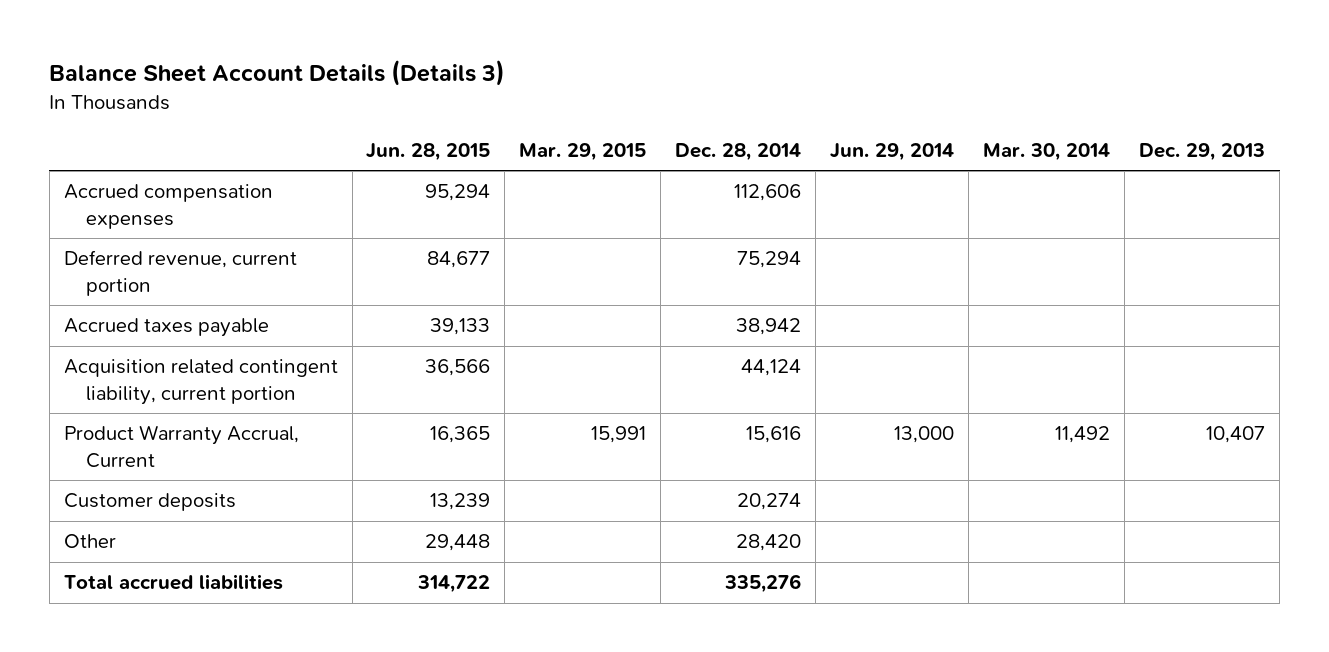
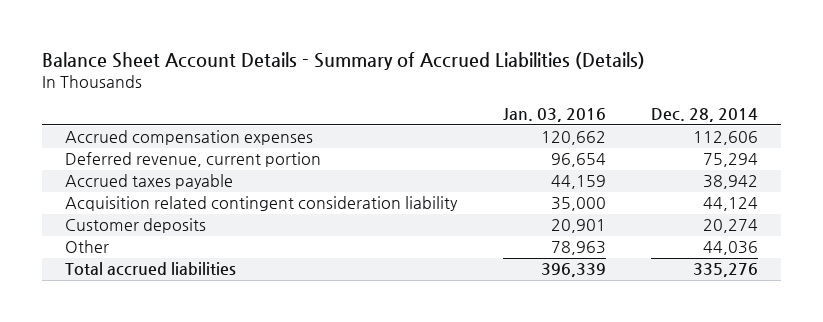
[49,60,506,87] Balance Sheet Account Details (Details 3) -> [42,52,646,71] Balance Sheet Account Details - Summary of Accrued Liabilities (Details)
[366,142,491,161] Jun. 28, 2015 -> none
[519,142,647,161] Mar. 29, 2015 -> none
[830,142,955,161] Jun. 29, 2014 -> none
[983,142,1111,161] Mar. 30, 2014 -> none
[1139,142,1266,161] Dec. 29, 2013 -> none
none -> [502,108,606,123] Jan. 03, 2016
[63,425,299,468] Product Warranty Accrual, Current -> none
[63,359,338,405] Acquisition related contingent liability, current portion -> [65,196,459,212] Acquisition related contingent consideration liability
[736,534,802,552] 28,420 -> [703,241,759,256] 44,036

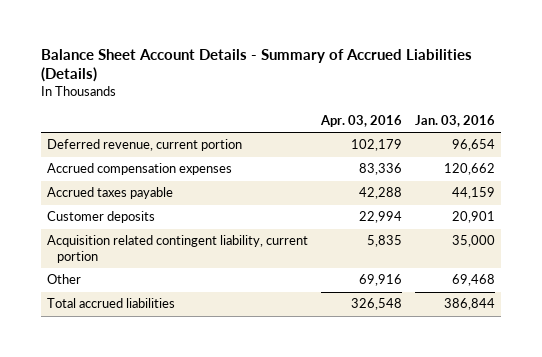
[651,108,759,123] Dec. 28, 2014 -> none
none -> [319,114,402,127] Apr. 03, 2016
[65,130,314,146] Accrued compensation expenses -> [47,163,233,176] Accrued compensation expenses
[65,196,459,212] Acquisition related contingent consideration liability -> none
none -> [47,235,309,263] Acquisition related contingent liability, current portion
[550,241,606,256] 78,963 -> [451,274,495,287] 69,468
[540,263,606,278] 396,339 -> [443,298,495,311] 386,844

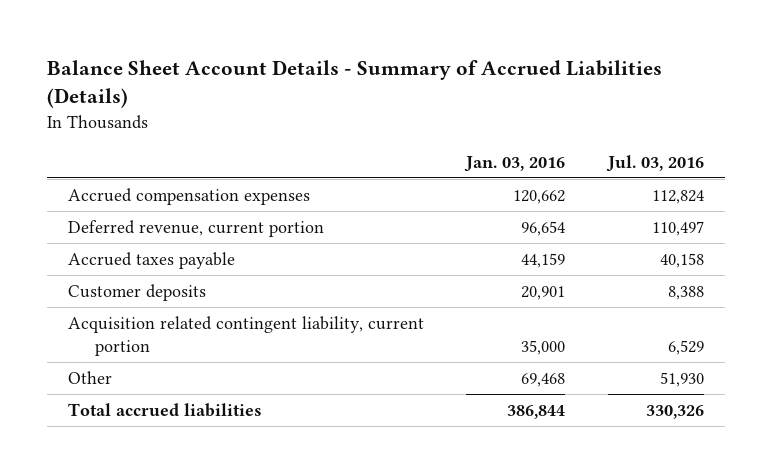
[319,114,402,127] Apr. 03, 2016 -> none
none -> [605,154,704,172] Jul. 03, 2016
[47,139,243,152] Deferred revenue, current portion -> [68,219,325,237] Deferred revenue, current portion

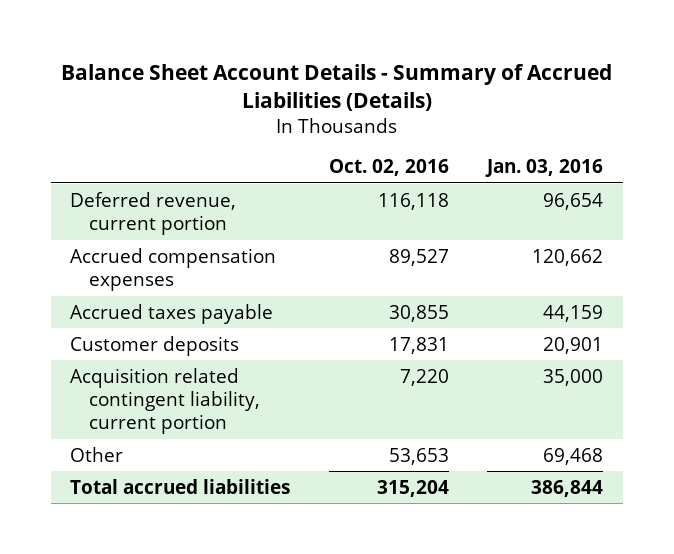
[605,154,704,172] Jul. 03, 2016 -> none
none -> [328,159,449,177] Oct. 02, 2016
[68,187,311,205] Accrued compensation expenses -> [70,247,277,291] Accrued compensation expenses

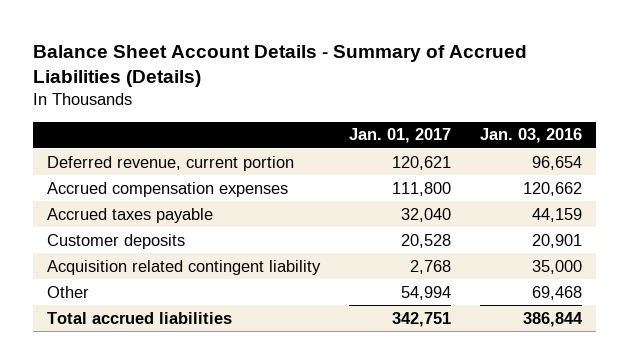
[328,159,449,177] Oct. 02, 2016 -> none
none -> [348,128,451,144] Jan. 01, 2017
[70,367,261,435] Acquisition related contingent liability, current portion -> [47,259,322,275] Acquisition related contingent liability

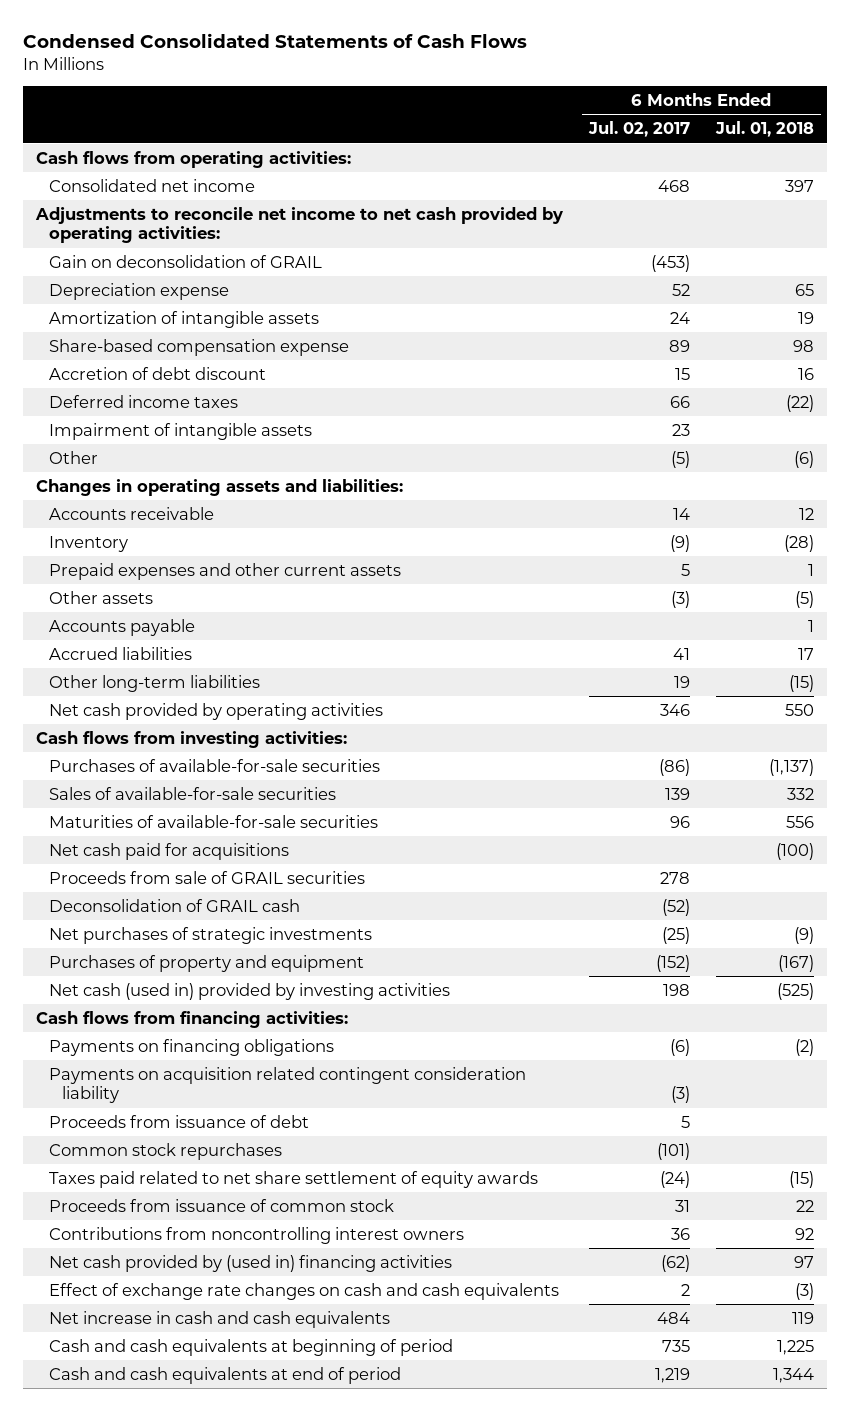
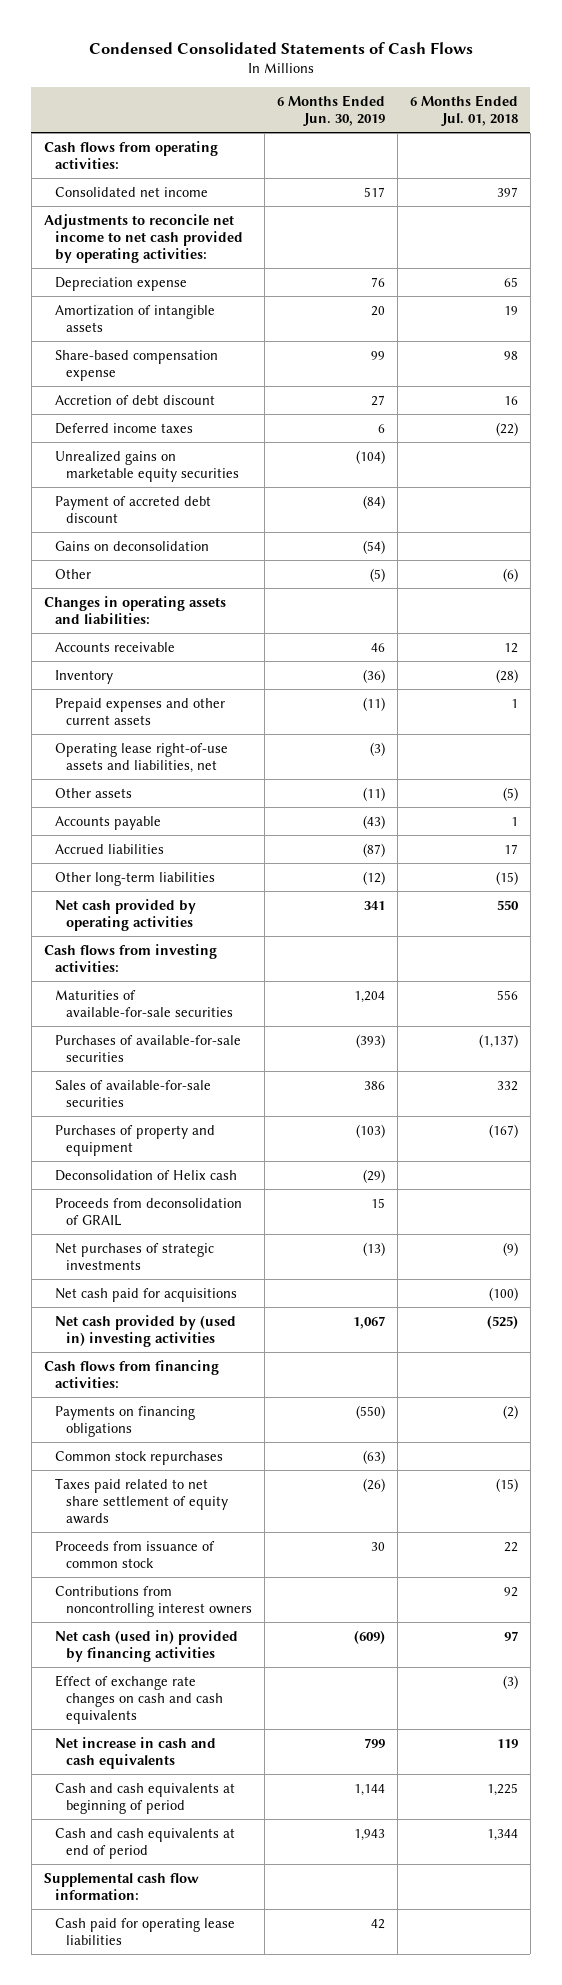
[587,121,690,138] Jul. 02, 2017 -> none
none -> [276,94,385,127] 6 Months Ended Jun. 30, 2019
[48,254,322,268] Gain on deconsolidation of GRAIL -> none
[48,422,312,440] Impairment of intangible assets -> none
none -> [54,450,240,482] Unrealized gains on marketable equity securities
none -> [54,495,211,523] Payment of accreted debt discount
none -> [54,540,209,551] Gains on deconsolidation
none -> [54,742,228,773] Operating lease right-of-use assets and liabilities, net
[48,814,378,828] Maturities of available-for-sale securities -> [54,989,234,1017] Maturities of available-for-sale securities
[48,870,365,884] Proceeds from sale of GRAIL securities -> none
[48,898,300,912] Deconsolidation of GRAIL cash -> none
none -> [54,1169,237,1181] Deconsolidation of Helix cash
none -> [54,1197,242,1226] Proceeds from deconsolidation of GRAIL
[48,926,372,944] Net purchases of strategic investments -> [54,1242,214,1270] Net purchases of strategic investments
[48,842,289,860] Net cash paid for acquisitions -> [54,1287,237,1302] Net cash paid for acquisitions
[48,982,450,1000] Net cash (used in) provided by investing activities -> [54,1314,236,1347] Net cash provided by (used in) investing activities
[48,1066,526,1104] Payments on acquisition related contingent consideration liability -> none
[48,1114,309,1128] Proceeds from issuance of debt -> none
[48,1254,452,1272] Net cash provided by (used in) financing activities -> [54,1629,238,1662] Net cash (used in) provided by financing activities
none -> [43,1872,199,1900] Supplemental cash flow information:
none -> [54,1917,235,1945] Cash paid for operating lease liabilities

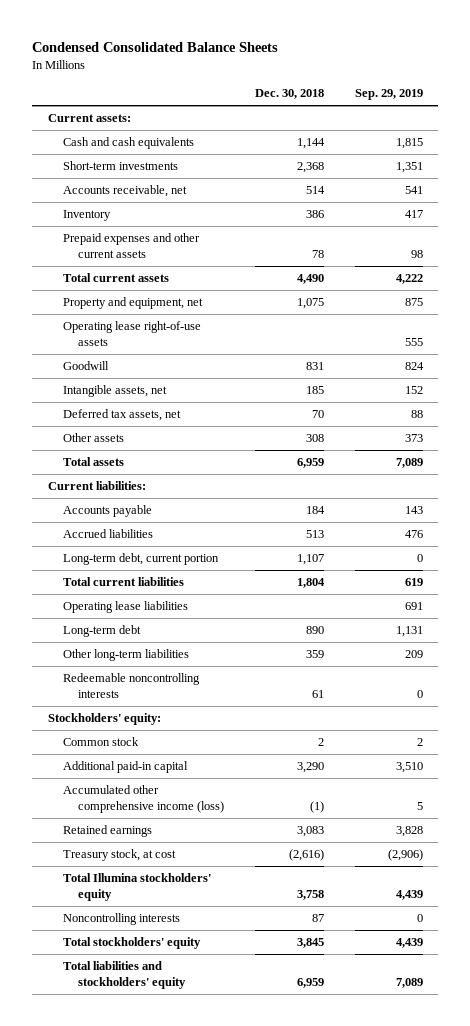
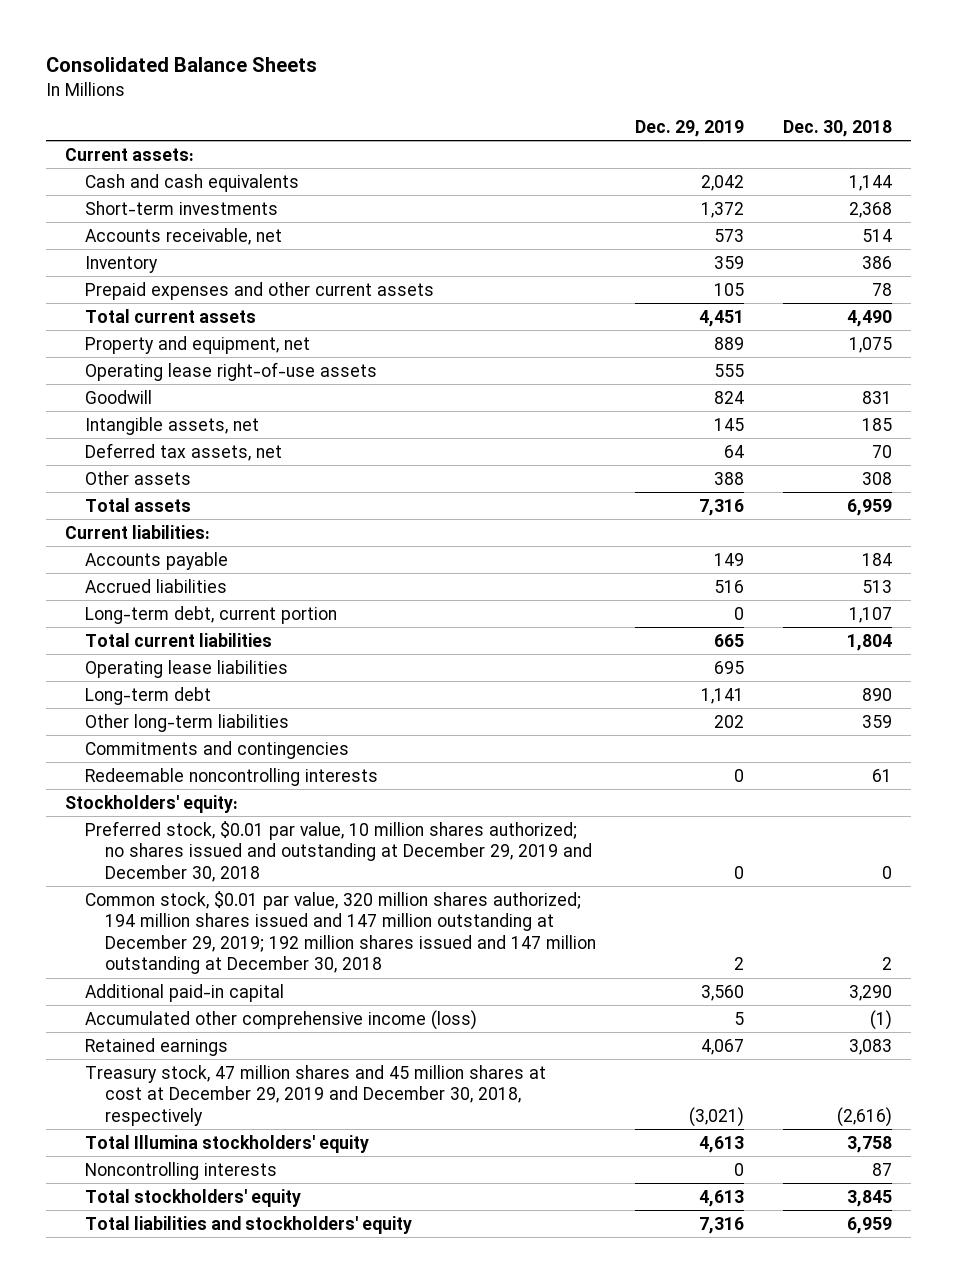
[32,41,279,52] Condensed Consolidated Balance Sheets -> [45,57,317,73] Consolidated Balance Sheets
[354,89,423,101] Sep. 29, 2019 -> none
none -> [634,119,744,137] Dec. 29, 2019
none -> [84,740,349,759] Commitments and contingencies
none -> [84,820,592,882] Preferred stock, $0.01 par value, 10 million shares authorized; no shares issued and outstanding at December 29, 2019 and December 30, 2018
[62,736,139,746] Common stock -> [84,890,596,975] Common stock, $0.01 par value, 320 million shares authorized; 194 million shares issued and 147 million outstanding at December 29, 2019; 192 million shares issued and 147 million outstanding at December 30, 2018
[62,848,176,861] Treasury stock, at cost -> [84,1064,546,1126] Treasury stock, 47 million shares and 45 million shares at cost at December 29, 2019 and December 30, 2018, respectively

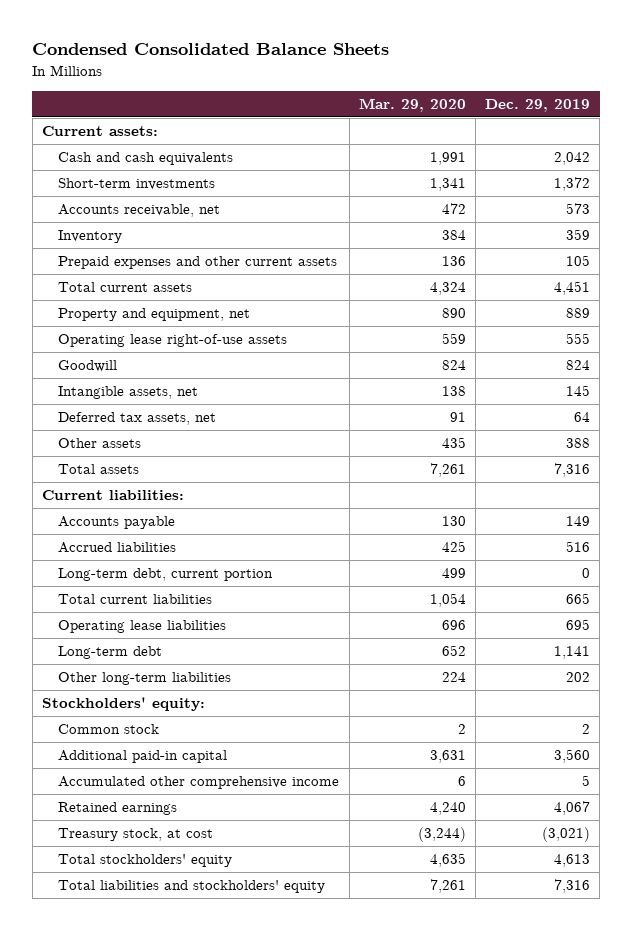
[45,57,317,73] Consolidated Balance Sheets -> [32,43,390,56] Condensed Consolidated Balance Sheets
[782,119,892,137] Dec. 30, 2018 -> none
none -> [358,97,466,112] Mar. 29, 2020
[84,740,349,759] Commitments and contingencies -> none
[84,767,378,786] Redeemable noncontrolling interests -> none
[84,820,592,882] Preferred stock, $0.01 par value, 10 million shares authorized; no shares issued and outstanding at December 29, 2019 and December 30, 2018 -> none
[84,890,596,975] Common stock, $0.01 par value, 320 million shares authorized; 194 million shares issued and 147 million outstanding at December 29, 2019; 192 million shares issued and 147 million outstanding at December 30, 2018 -> [58,724,160,735] Common stock
[84,1009,477,1030] Accumulated other comprehensive income (loss) -> [58,776,340,790] Accumulated other comprehensive income
[84,1134,369,1153] Total Illumina stockholders' equity -> none
[84,1161,277,1180] Noncontrolling interests -> none
[84,1064,546,1126] Treasury stock, 47 million shares and 45 million shares at cost at December 29, 2019 and December 30, 2018, respectively -> [58,828,214,842] Treasury stock, at cost

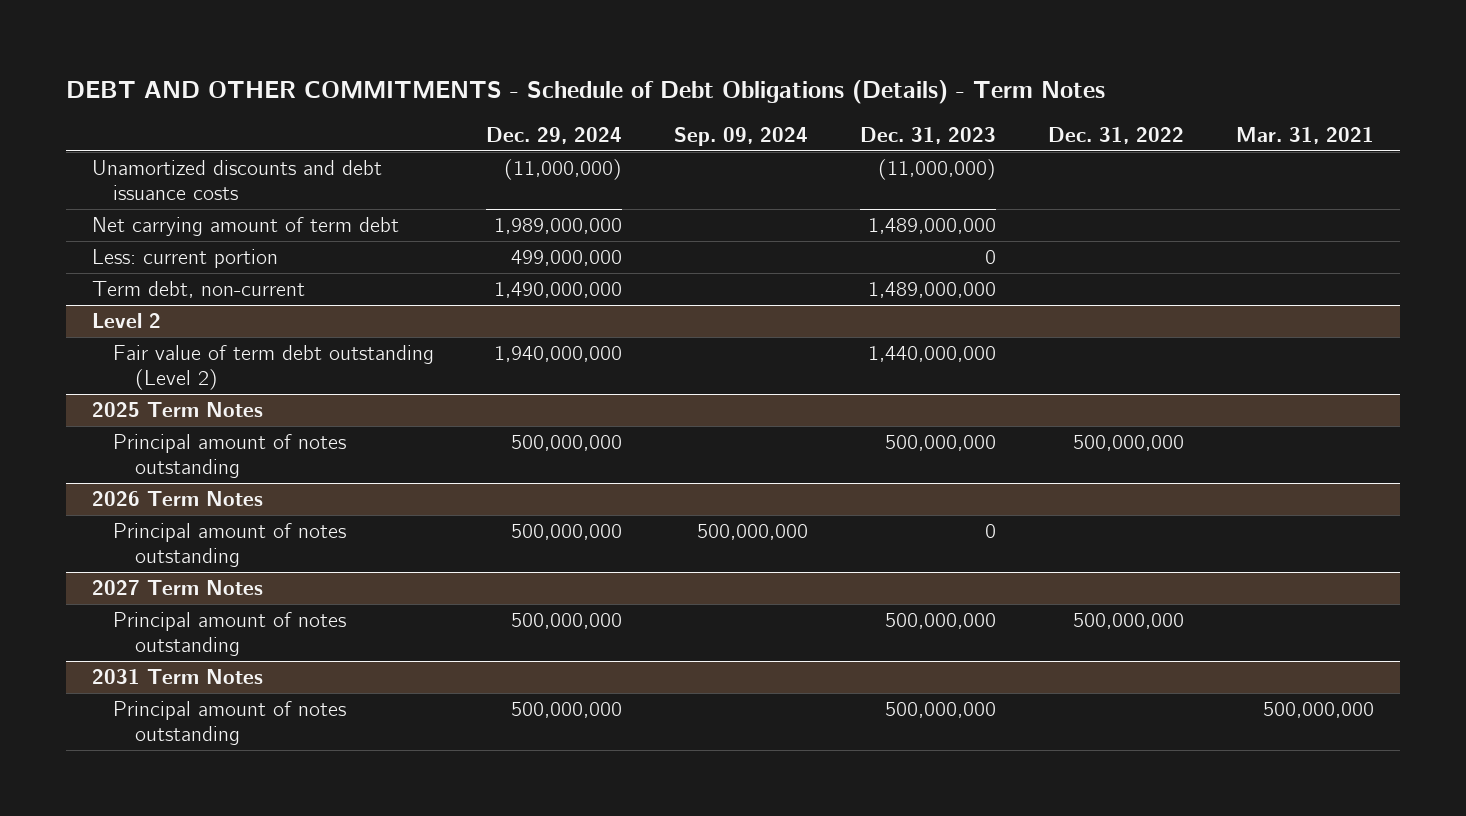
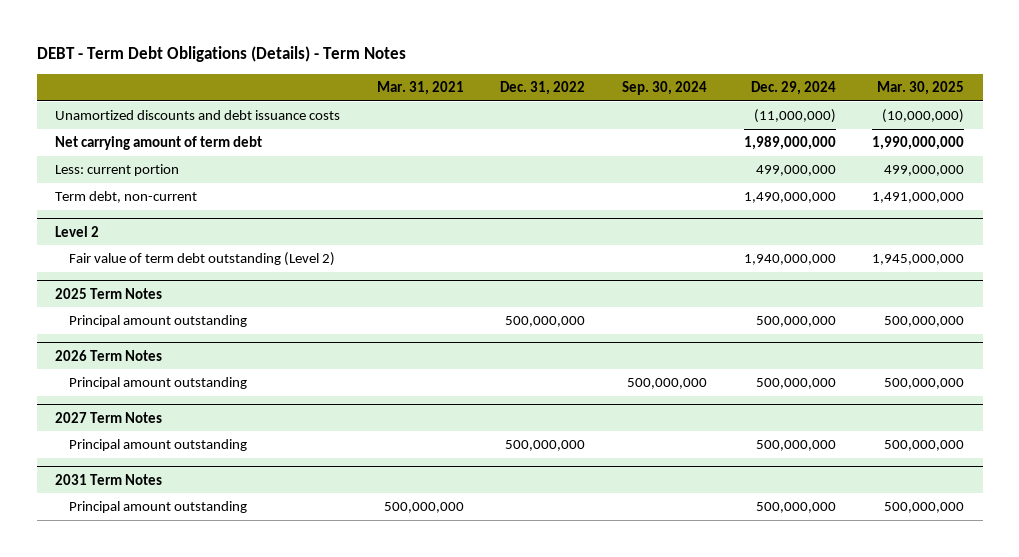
[65,80,1105,105] DEBT AND OTHER COMMITMENTS - Schedule of Debt Obligations (Details) - Term Notes -> [36,46,406,63] DEBT - Term Debt Obligations (Details) - Term Notes
[674,127,809,147] Sep. 09, 2024 -> none
[860,127,997,145] Dec. 31, 2023 -> none
none -> [622,80,708,95] Sep. 30, 2024
none -> [877,80,965,95] Mar. 30, 2025
[113,434,347,479] Principal amount of notes outstanding -> [68,315,247,328] Principal amount outstanding
[113,523,347,568] Principal amount of notes outstanding -> [68,377,247,390] Principal amount outstanding
[113,612,347,657] Principal amount of notes outstanding -> [68,439,247,452] Principal amount outstanding
[113,701,347,746] Principal amount of notes outstanding -> [68,501,247,514] Principal amount outstanding

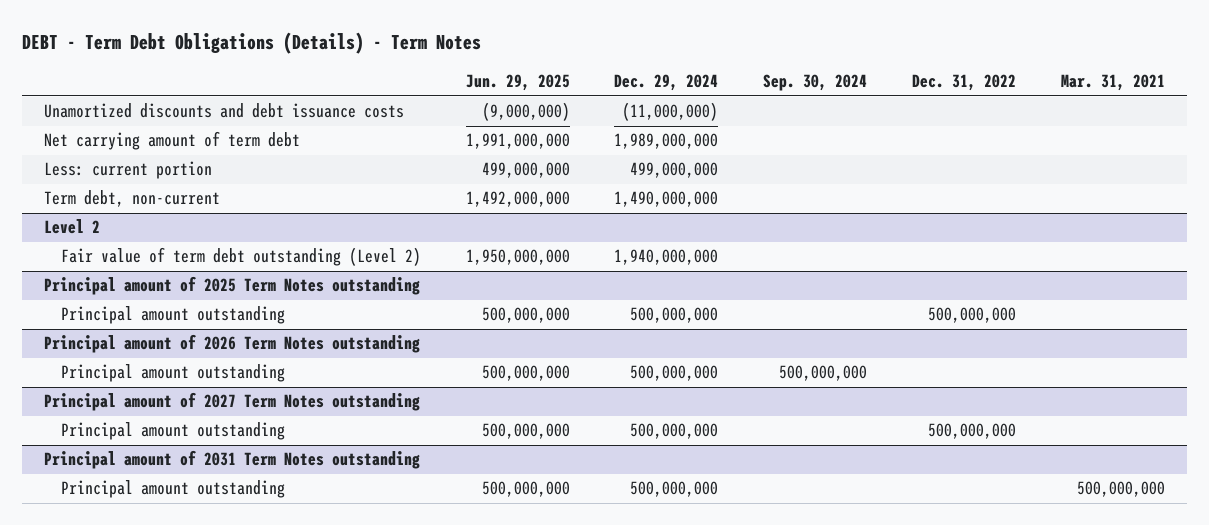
[877,80,965,95] Mar. 30, 2025 -> none
none -> [465,74,570,92] Jun. 29, 2025
[55,287,163,299] 2025 Term Notes -> [44,276,421,296] Principal amount of 2025 Term Notes outstanding
[55,349,163,361] 2026 Term Notes -> [44,334,421,354] Principal amount of 2026 Term Notes outstanding
[55,411,163,423] 2027 Term Notes -> [44,392,421,412] Principal amount of 2027 Term Notes outstanding
[55,473,163,485] 2031 Term Notes -> [44,450,421,470] Principal amount of 2031 Term Notes outstanding

